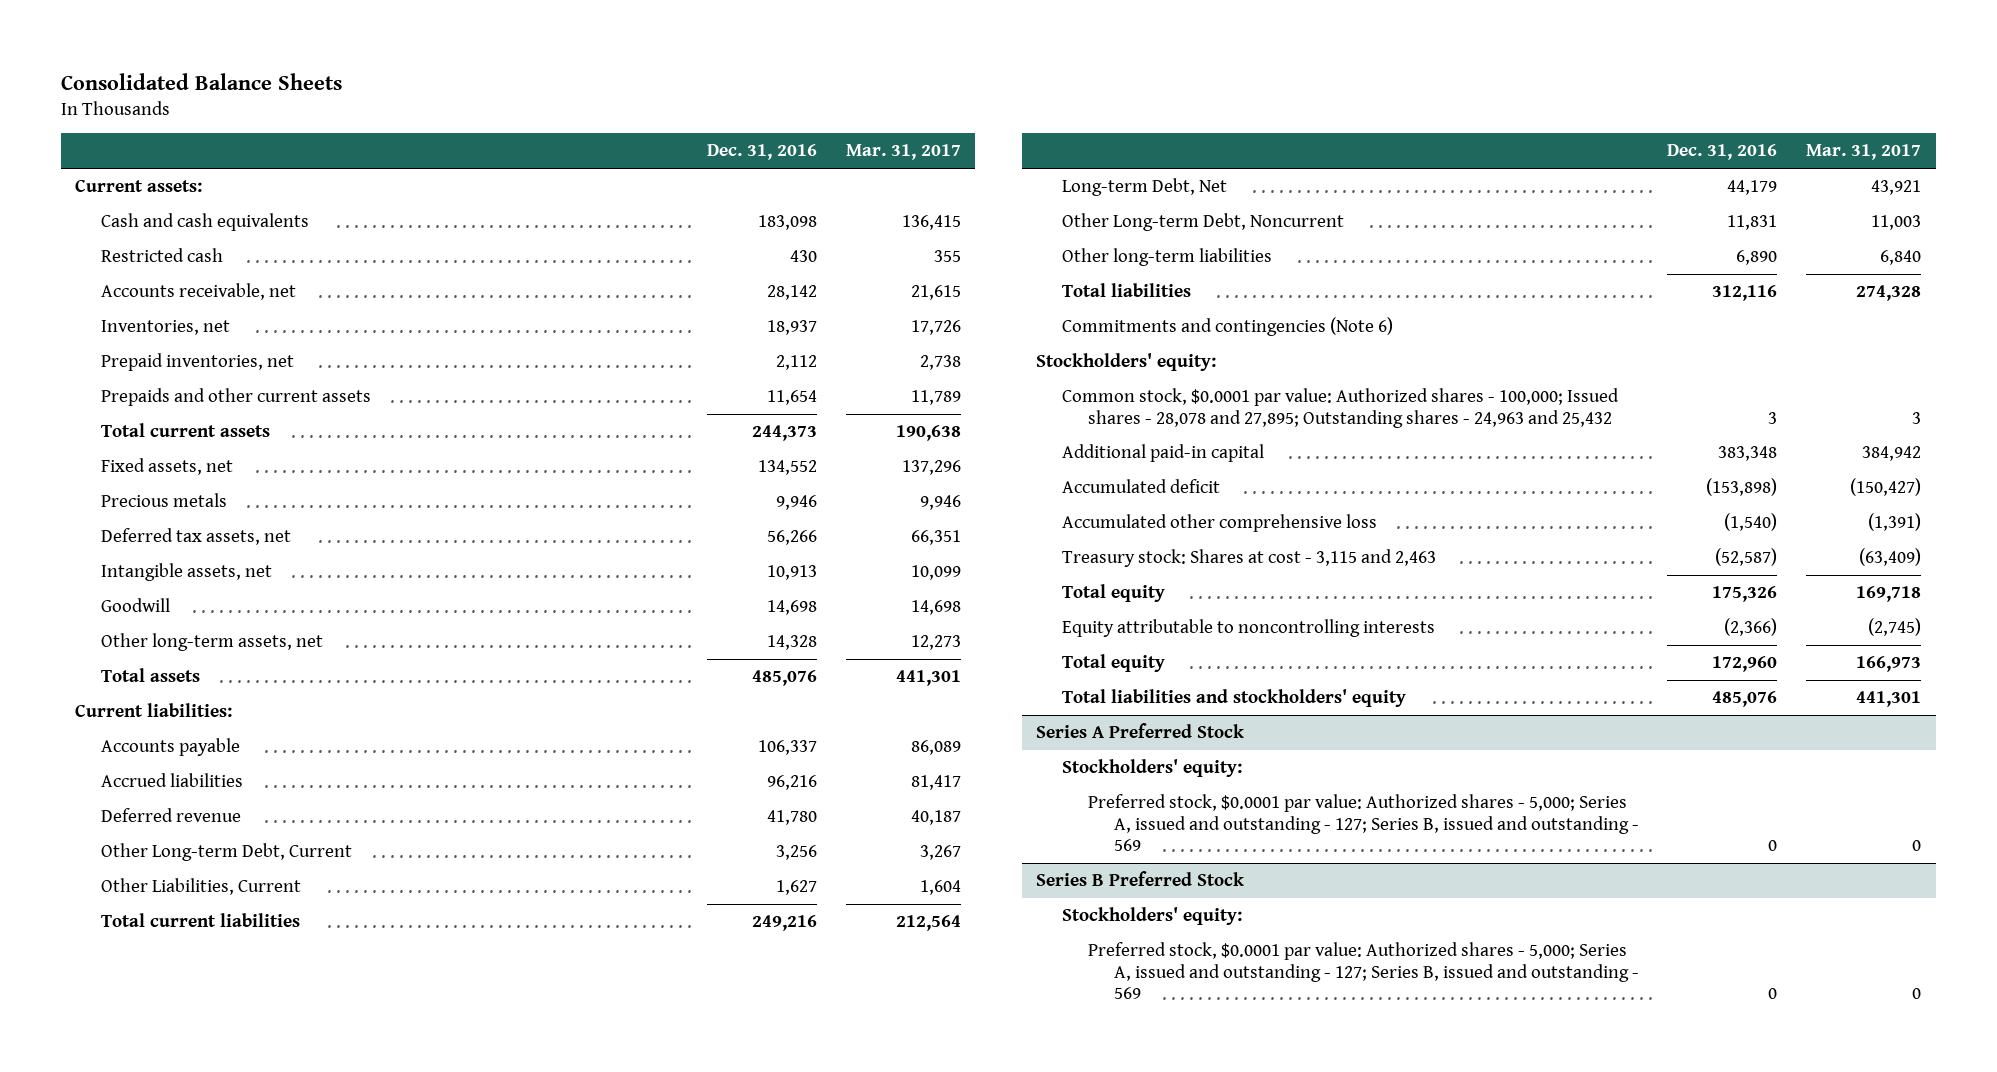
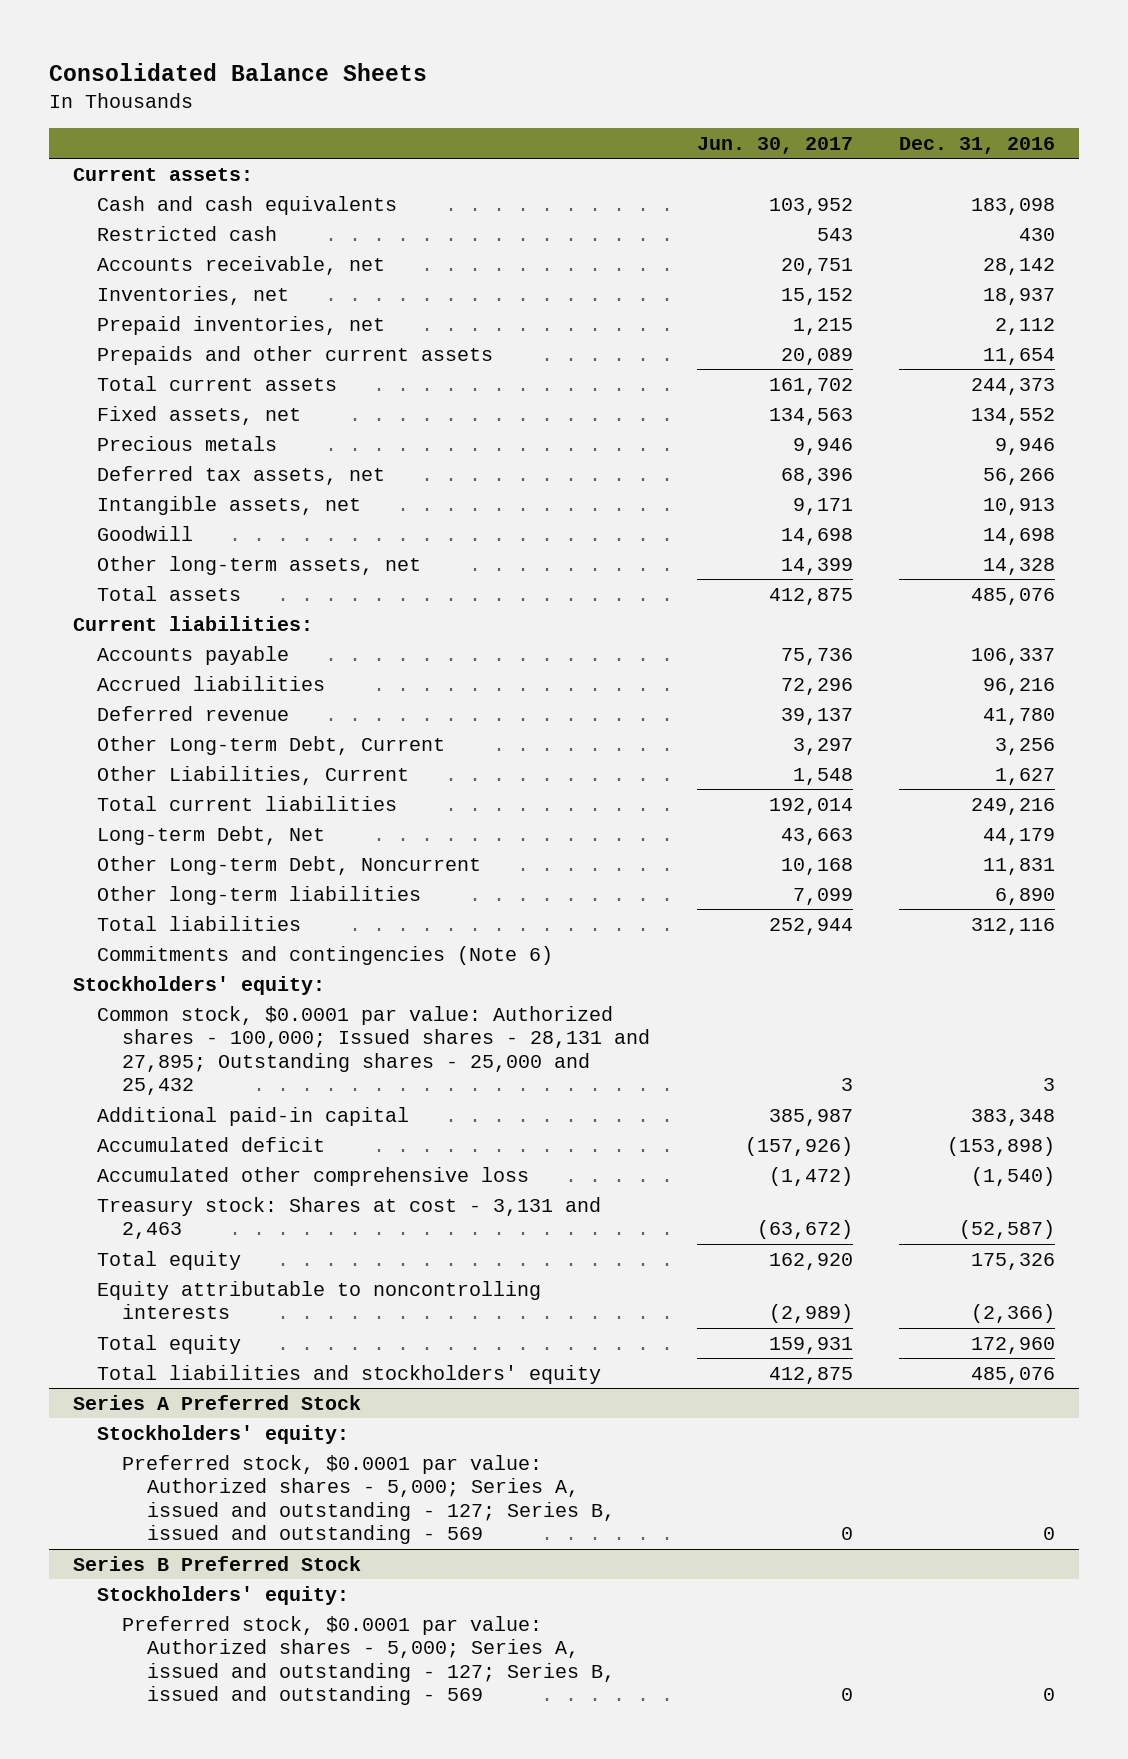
[845,144,961,161] Mar. 31, 2017 -> none
none -> [696,136,853,154] Jun. 30, 2017
[1061,388,1619,428] Common stock, $0.0001 par value: Authorized shares - 100,000; Issued shares - 28,078 and 27,895; Outstanding shares - 24,963 and 25,432 -> [97,1005,651,1096] Common stock, $0.0001 par value: Authorized shares - 100,000; Issued shares - 28,131 and 27,895; Outstanding shares - 25,000 and 25,432
[1061,549,1436,568] Treasury stock: Shares at cost - 3,115 and 2,463 -> [97,1196,602,1240] Treasury stock: Shares at cost - 3,131 and 2,463

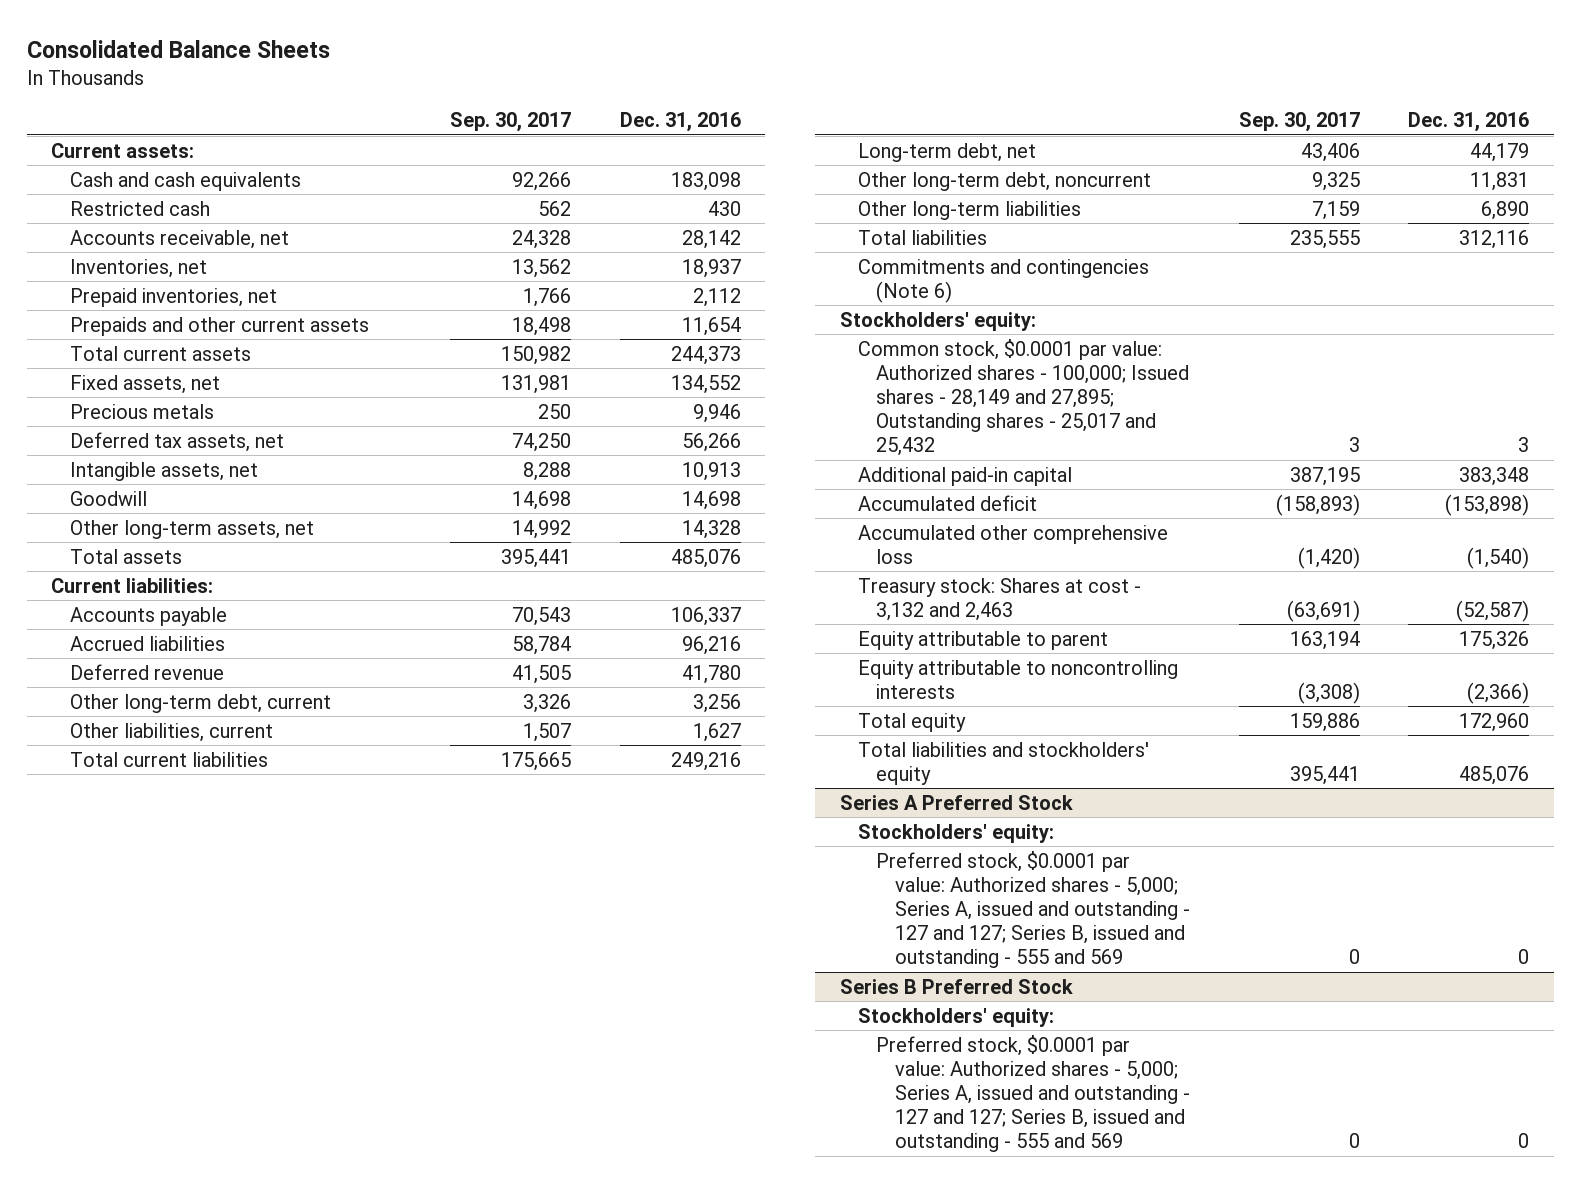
[696,136,853,154] Jun. 30, 2017 -> none
none -> [449,112,571,133] Sep. 30, 2017
[97,735,446,755] Other Long-term Debt, Current -> [69,693,331,713] Other long-term debt, current
[97,765,410,785] Other Liabilities, Current -> [69,722,273,742] Other liabilities, current
[97,825,326,845] Long-term Debt, Net -> [858,142,1037,162] Long-term debt, net
[97,855,482,875] Other Long-term Debt, Noncurrent -> [858,171,1152,191] Other long-term debt, noncurrent
[97,1005,651,1096] Common stock, $0.0001 par value: Authorized shares - 100,000; Issued shares - 28,131 and 27,895; Outstanding shares - 25,000 and 25,432 -> [858,338,1190,457] Common stock, $0.0001 par value: Authorized shares - 100,000; Issued shares - 28,149 and 27,895; Outstanding shares - 25,017 and 25,432
[97,1196,602,1240] Treasury stock: Shares at cost - 3,131 and 2,463 -> [858,577,1142,621] Treasury stock: Shares at cost - 3,132 and 2,463
[97,1250,242,1270] Total equity -> [858,630,1109,650] Equity attributable to parent
[122,1454,615,1545] Preferred stock, $0.0001 par value: Authorized shares - 5,000; Series A, issued and outstanding - 127; Series B, issued and outstanding - 569 -> [876,850,1190,969] Preferred stock, $0.0001 par value: Authorized shares - 5,000; Series A, issued and outstanding - 127 and 127; Series B, issued and outstanding - 555 and 569
[122,1615,615,1706] Preferred stock, $0.0001 par value: Authorized shares - 5,000; Series A, issued and outstanding - 127; Series B, issued and outstanding - 569 -> [876,1034,1190,1153] Preferred stock, $0.0001 par value: Authorized shares - 5,000; Series A, issued and outstanding - 127 and 127; Series B, issued and outstanding - 555 and 569

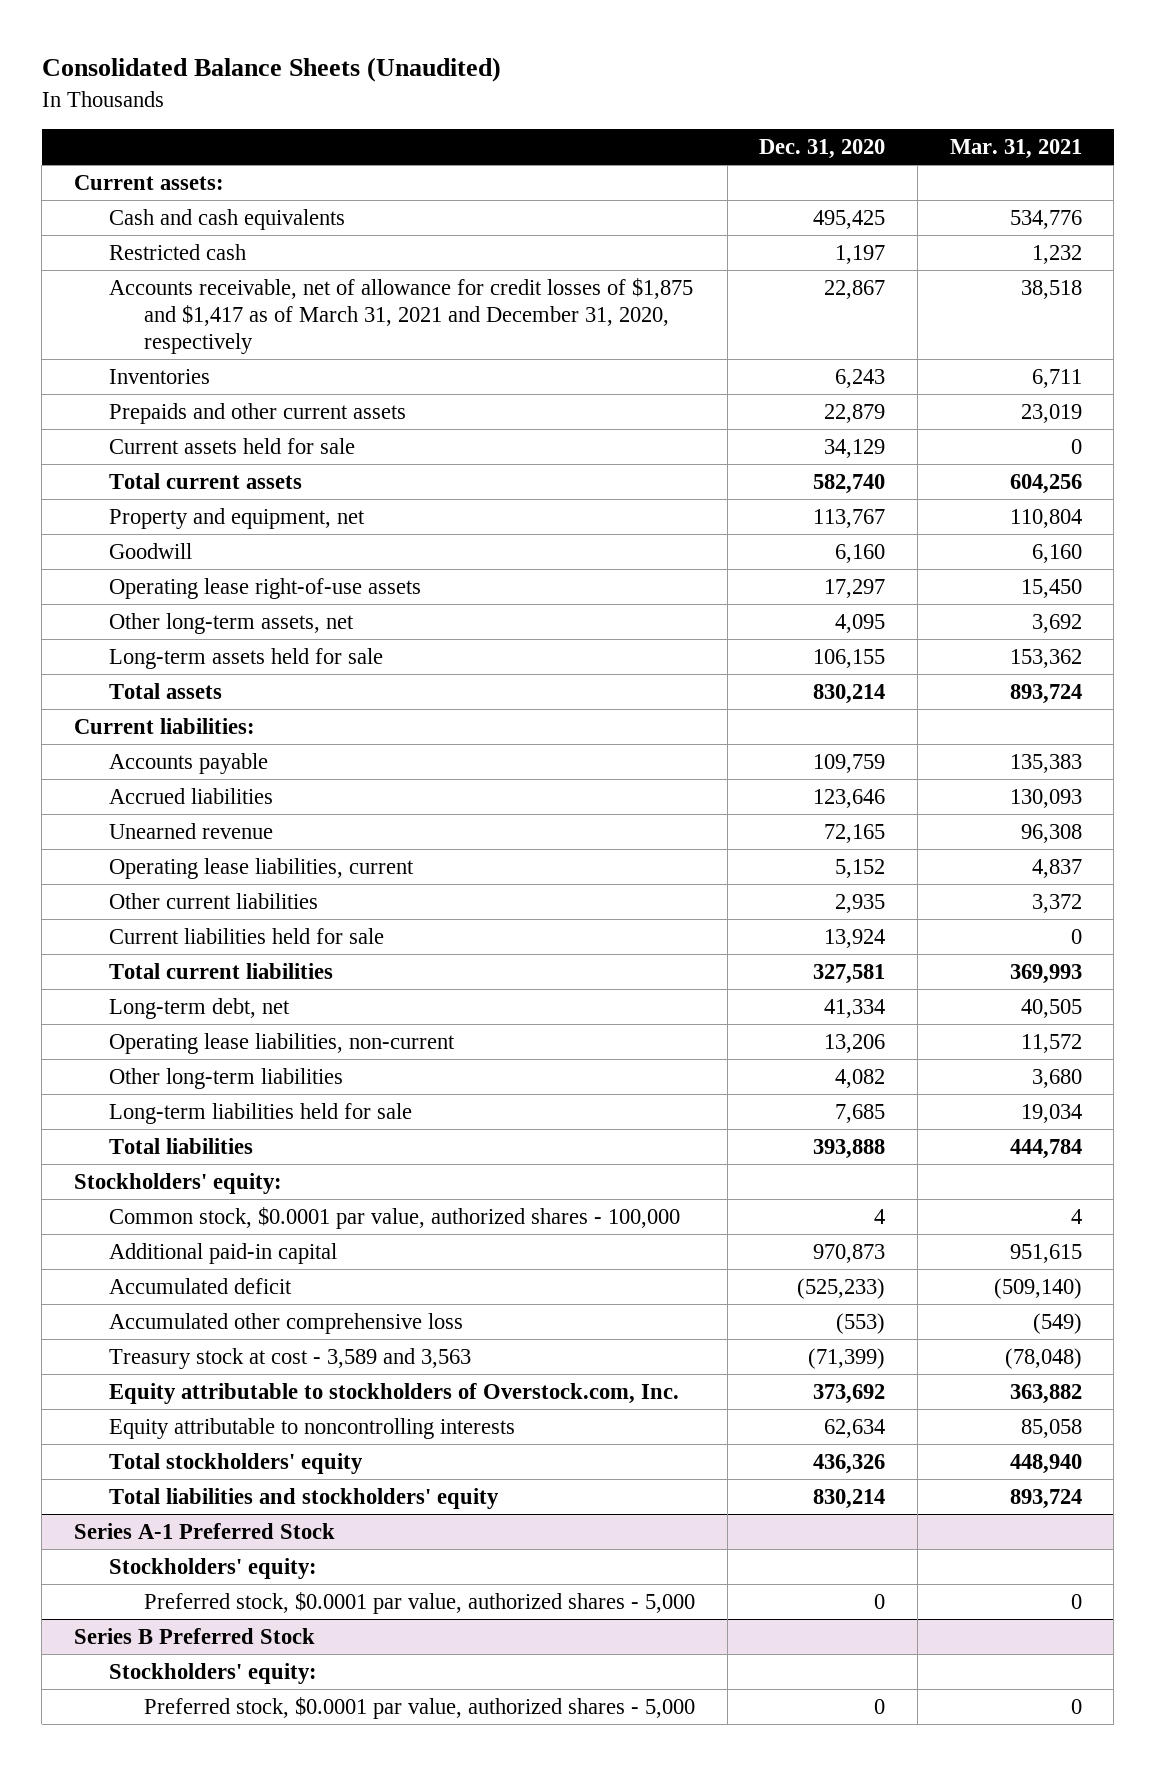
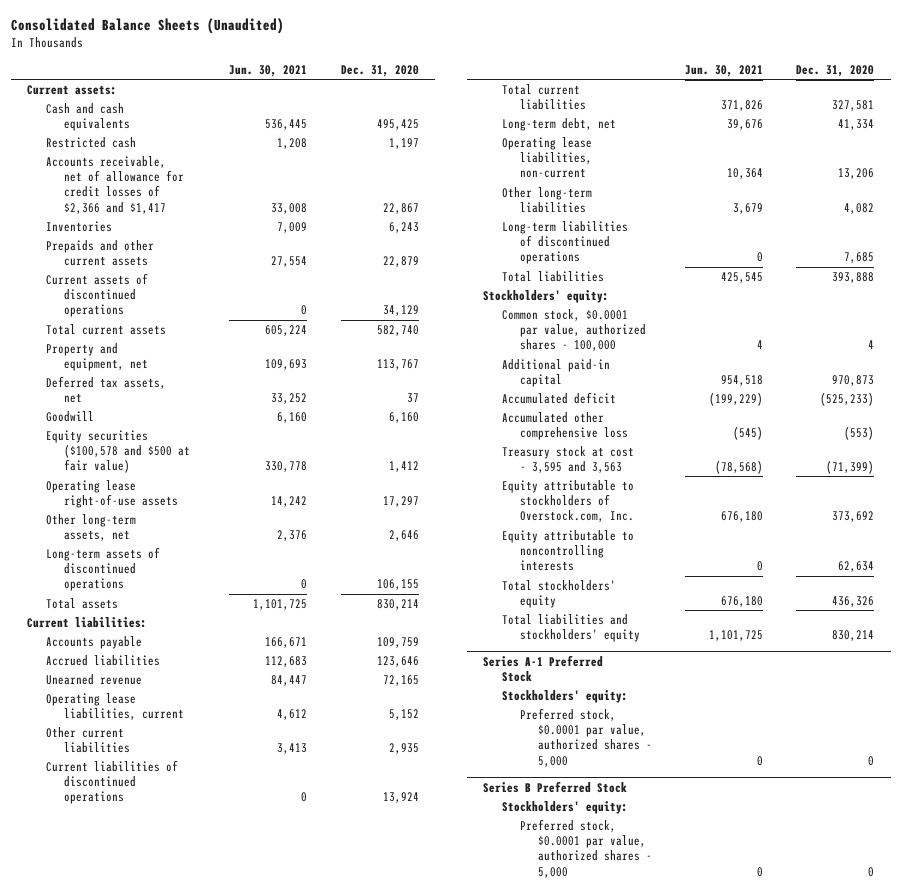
[949,139,1082,160] Mar. 31, 2021 -> none
none -> [229,65,308,78] Jun. 30, 2021
[108,277,693,355] Accounts receivable, net of allowance for credit losses of $1,875 and $1,417 as of March 31, 2021 and December 31, 2020, respectively -> [45,156,184,214] Accounts receivable, net of allowance for credit losses of $2,366 and $1,417
[108,437,355,454] Current assets held for sale -> [45,273,148,318] Current assets of discontinued operations
none -> [45,376,166,404] Deferred tax assets, net
none -> [45,430,190,474] Equity securities ($100,578 and $500 at fair value)
[835,613,886,633] 4,095 -> [388,530,419,542] 2,646
[108,647,383,669] Long-term assets held for sale -> [45,547,160,592] Long-term assets of discontinued operations
[108,927,384,944] Current liabilities held for sale -> [45,760,178,805] Current liabilities of discontinued operations
[108,1102,412,1124] Long-term liabilities held for sale -> [501,221,628,265] Long-term liabilities of discontinued operations
[108,1347,471,1369] Treasury stock at cost - 3,589 and 3,563 -> [501,446,634,474] Treasury stock at cost - 3,595 and 3,563

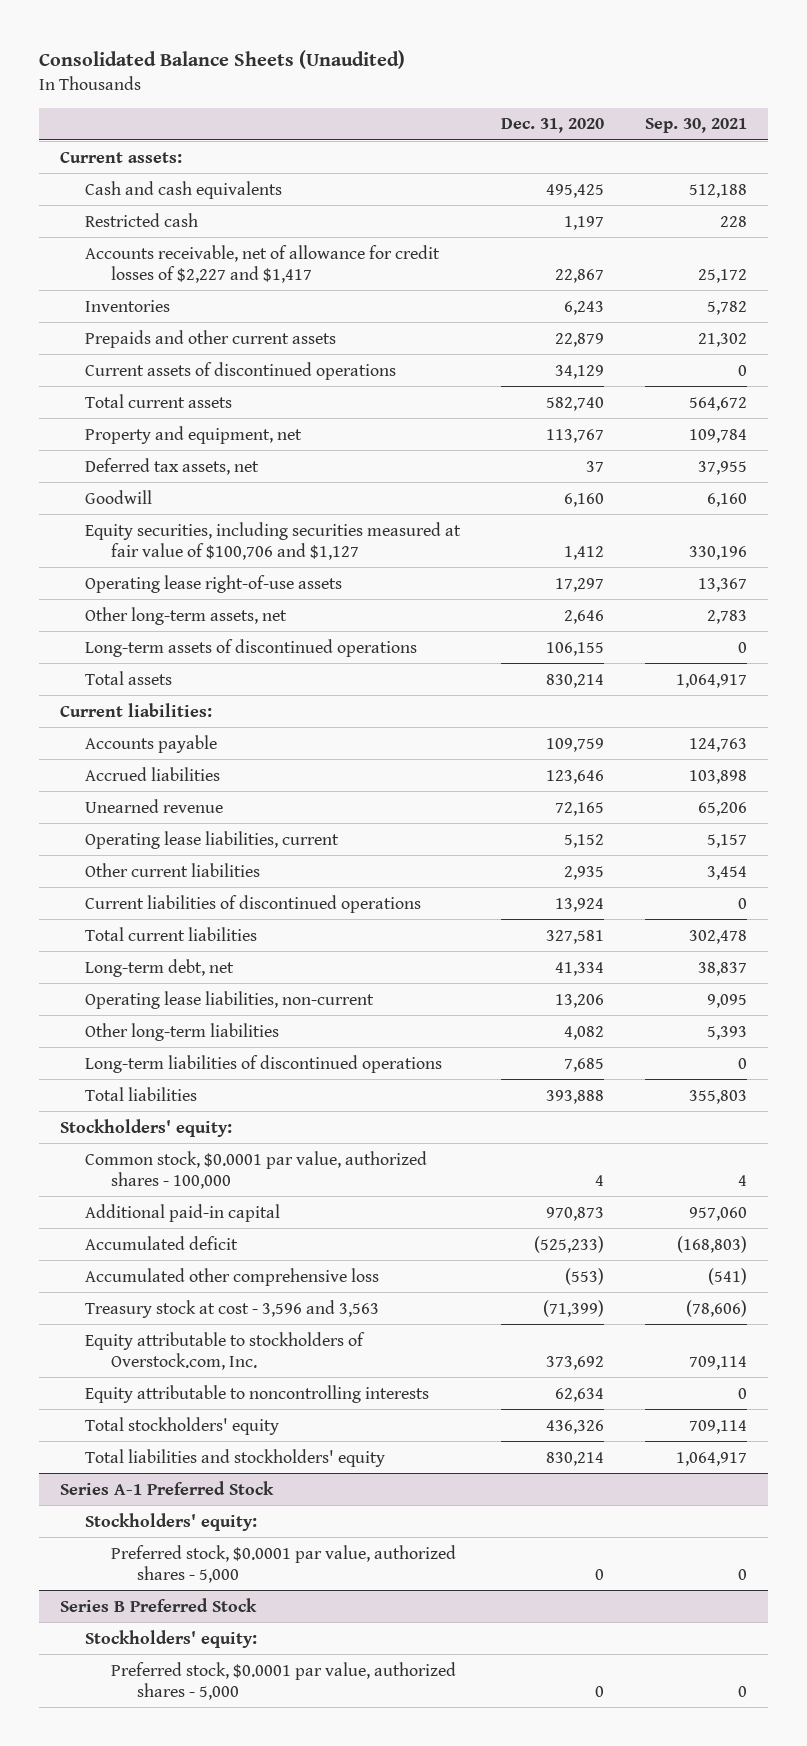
[229,65,308,78] Jun. 30, 2021 -> none
none -> [645,118,748,134] Sep. 30, 2021
[45,156,184,214] Accounts receivable, net of allowance for credit losses of $2,366 and $1,417 -> [85,244,441,283] Accounts receivable, net of allowance for credit losses of $2,227 and $1,417
[45,430,190,474] Equity securities ($100,578 and $500 at fair value) -> [85,521,462,560] Equity securities, including securities measured at fair value of $100,706 and $1,127
[501,446,634,474] Treasury stock at cost - 3,595 and 3,563 -> [85,1299,380,1318] Treasury stock at cost - 3,596 and 3,563

